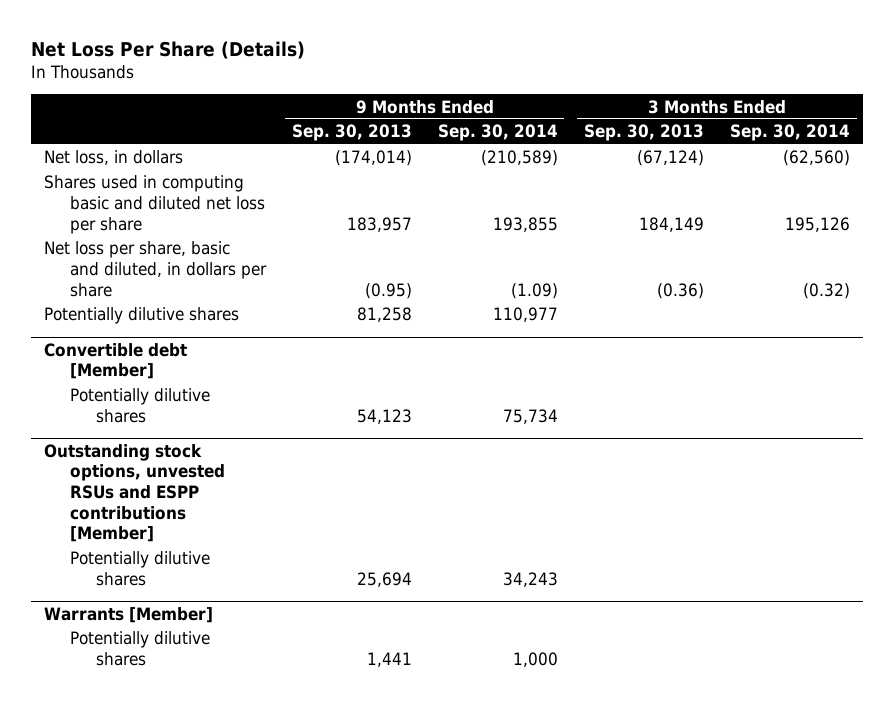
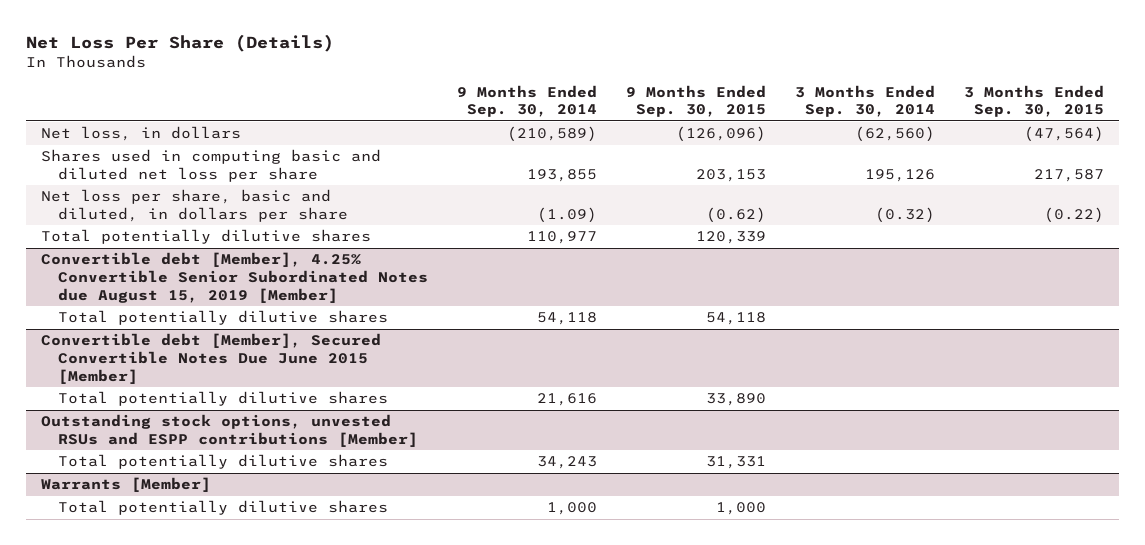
[291,124,412,142] Sep. 30, 2013 -> none
[584,124,705,142] Sep. 30, 2013 -> none
none -> [626,84,767,118] 9 Months Ended Sep. 30, 2015
none -> [964,84,1105,118] 3 Months Ended Sep. 30, 2015
[43,342,187,380] Convertible debt [Member] -> none
[43,307,239,325] Potentially dilutive shares -> [40,229,371,245] Total potentially dilutive shares
none -> [40,252,428,303] Convertible debt [Member], 4.25% Convertible Senior Subordinated Notes due August 15, 2019 [Member]
[69,388,210,423] Potentially dilutive shares -> [57,310,388,326] Total potentially dilutive shares
[502,408,558,424] 75,734 -> [536,312,597,326] 54,118
none -> [40,333,381,384] Convertible debt [Member], Secured Convertible Notes Due June 2015 [Member]
none -> [57,391,388,407] Total potentially dilutive shares
[69,551,210,586] Potentially dilutive shares -> [57,454,388,470] Total potentially dilutive shares
[69,631,210,666] Potentially dilutive shares -> [57,500,388,516] Total potentially dilutive shares

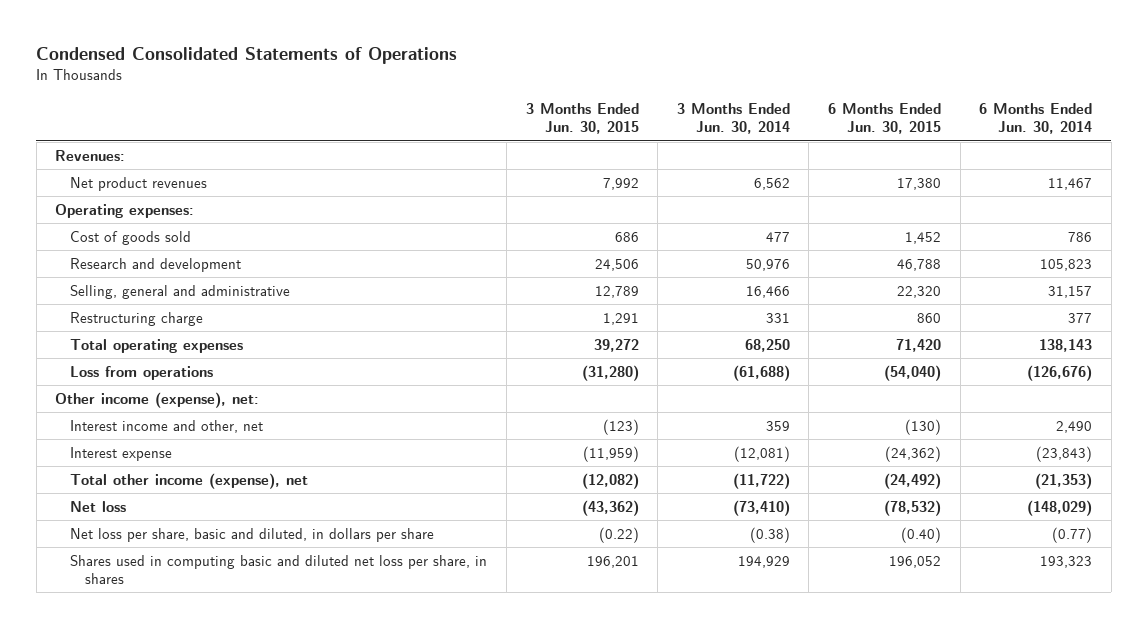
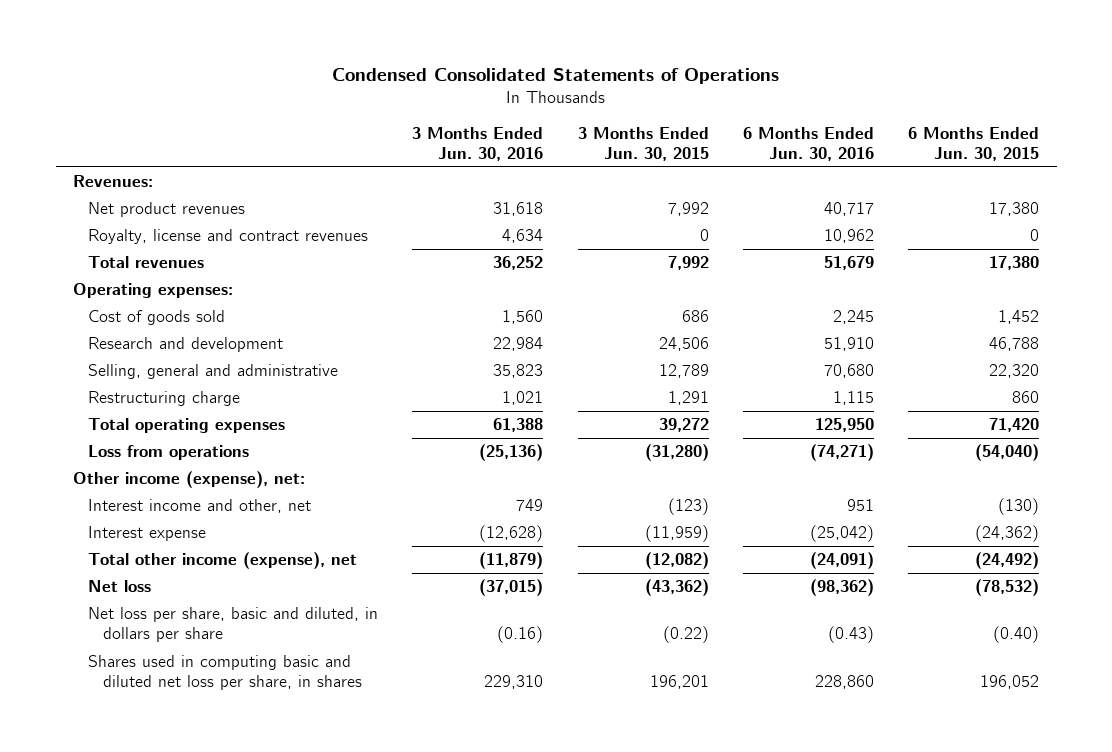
[676,103,790,135] 3 Months Ended Jun. 30, 2014 -> none
[979,103,1093,135] 6 Months Ended Jun. 30, 2014 -> none
none -> [412,126,544,161] 3 Months Ended Jun. 30, 2016
none -> [743,126,875,161] 6 Months Ended Jun. 30, 2016
none -> [88,229,369,245] Royalty, license and contract revenues
none -> [88,256,205,269] Total revenues

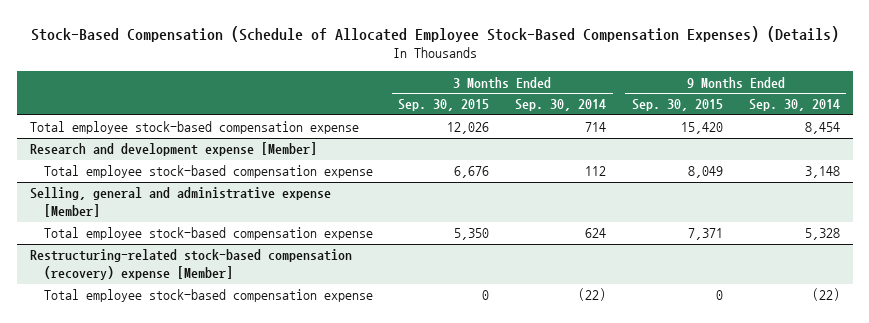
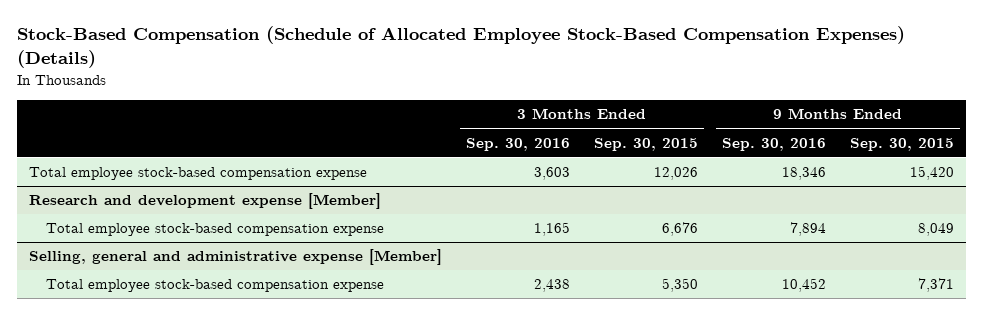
[515,99,607,112] Sep. 30, 2014 -> none
[748,99,840,112] Sep. 30, 2014 -> none
none -> [465,137,570,151] Sep. 30, 2016
none -> [722,137,827,151] Sep. 30, 2016
[29,249,352,281] Restructuring-related stock-based compensation (recovery) expense [Member] -> none
[43,289,373,303] Total employee stock-based compensation expense -> none

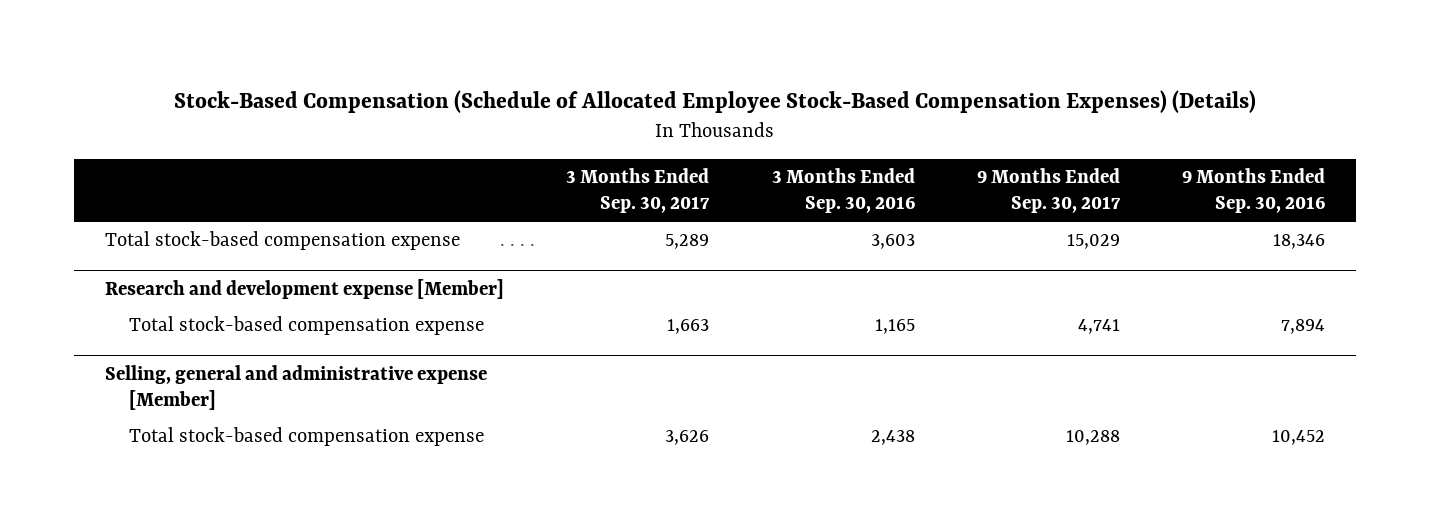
[594,137,699,151] Sep. 30, 2015 -> none
[850,137,955,151] Sep. 30, 2015 -> none
none -> [566,168,711,214] 3 Months Ended Sep. 30, 2017
none -> [976,168,1121,214] 9 Months Ended Sep. 30, 2017
[28,167,367,181] Total employee stock-based compensation expense -> [105,231,461,251] Total stock-based compensation expense
[46,223,385,237] Total employee stock-based compensation expense -> [128,316,484,336] Total stock-based compensation expense
[46,279,385,293] Total employee stock-based compensation expense -> [128,427,484,447] Total stock-based compensation expense

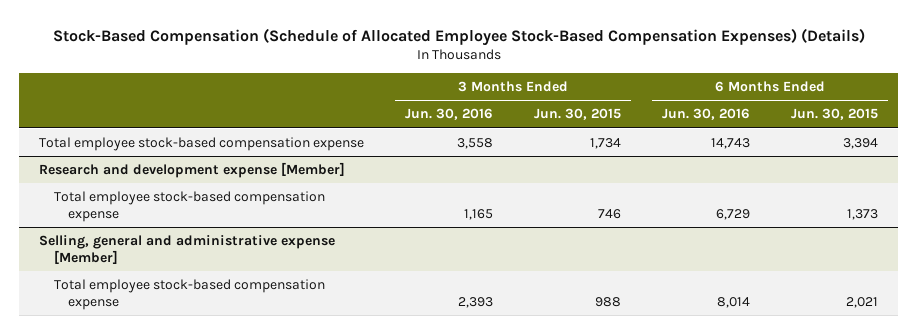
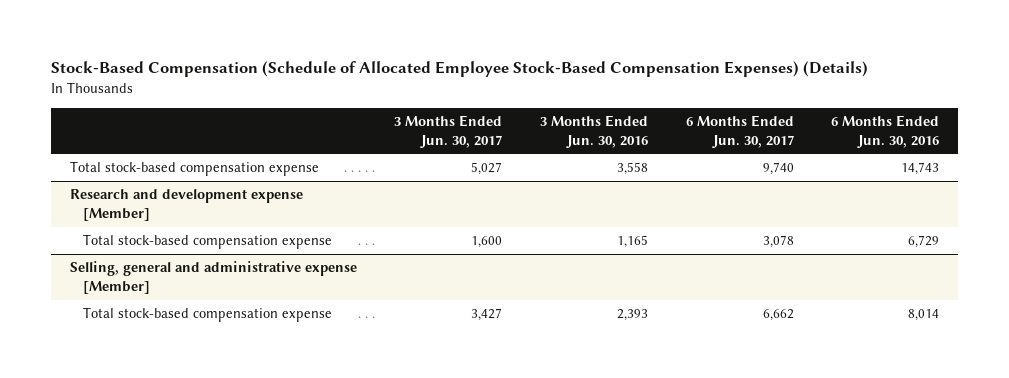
[534,108,622,121] Jun. 30, 2015 -> none
[790,108,878,121] Jun. 30, 2015 -> none
none -> [394,114,503,148] 3 Months Ended Jun. 30, 2017
none -> [685,114,794,148] 6 Months Ended Jun. 30, 2017
[39,136,365,151] Total employee stock-based compensation expense -> [69,161,319,177] Total stock-based compensation expense
[53,190,325,222] Total employee stock-based compensation expense -> [82,234,332,250] Total stock-based compensation expense
[53,278,325,310] Total employee stock-based compensation expense -> [82,307,332,323] Total stock-based compensation expense

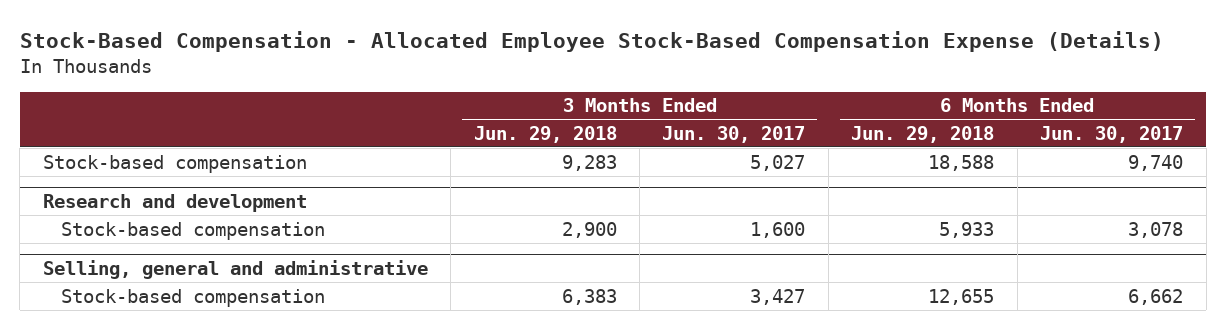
[50,61,868,78] Stock-Based Compensation (Schedule of Allocated Employee Stock-Based Compensation Expenses) (Details) -> [19,31,1164,53] Stock-Based Compensation - Allocated Employee Stock-Based Compensation Expense (Details)
[539,114,648,148] 3 Months Ended Jun. 30, 2016 -> none
[831,114,940,148] 6 Months Ended Jun. 30, 2016 -> none
none -> [473,125,617,143] Jun. 29, 2018
none -> [851,125,995,143] Jun. 29, 2018
[69,161,319,177] Total stock-based compensation expense -> [42,154,307,173] Stock-based compensation
[69,189,303,221] Research and development expense [Member] -> [42,193,307,212] Research and development
[82,234,332,250] Total stock-based compensation expense -> [60,221,325,240] Stock-based compensation
[69,261,357,294] Selling, general and administrative expense [Member] -> [42,259,428,279] Selling, general and administrative
[82,307,332,323] Total stock-based compensation expense -> [60,288,325,307] Stock-based compensation

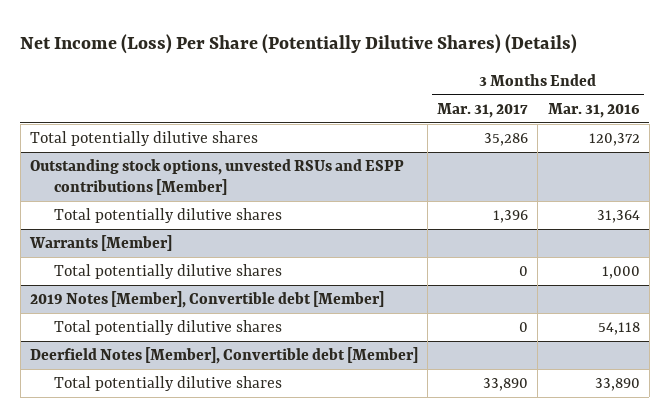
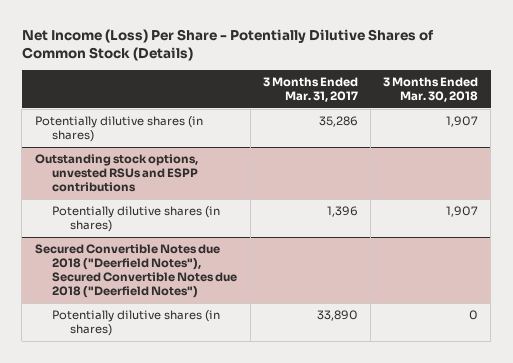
[20,33,578,54] Net Income (Loss) Per Share (Potentially Dilutive Shares) (Details) -> [21,29,434,62] Net Income (Loss) Per Share - Potentially Dilutive Shares of Common Stock (Details)
[547,102,640,118] Mar. 31, 2016 -> none
none -> [382,76,478,103] 3 Months Ended Mar. 30, 2018
[28,235,172,252] Warrants [Member] -> none
[29,291,384,309] 2019 Notes [Member], Convertible debt [Member] -> none
[54,320,283,336] Total potentially dilutive shares -> none
[29,347,418,365] Deerfield Notes [Member], Convertible debt [Member] -> none
[54,376,283,392] Total potentially dilutive shares -> none
[29,131,258,147] Total potentially dilutive shares -> [34,115,203,143] Potentially dilutive shares (in shares)
[29,159,404,196] Outstanding stock options, unvested RSUs and ESPP contributions [Member] -> [34,153,199,193] Outstanding stock options, unvested RSUs and ESPP contributions
[54,208,283,224] Total potentially dilutive shares -> [52,205,221,233] Potentially dilutive shares (in shares)
none -> [34,243,238,299] Secured Convertible Notes due 2018 ("Deerfield Notes"), Secured Convertible Notes due 2018 ("Deerfield Notes")
[54,264,283,280] Total potentially dilutive shares -> [52,309,221,337] Potentially dilutive shares (in shares)
[519,266,529,277] 0 -> [316,309,358,321] 33,890

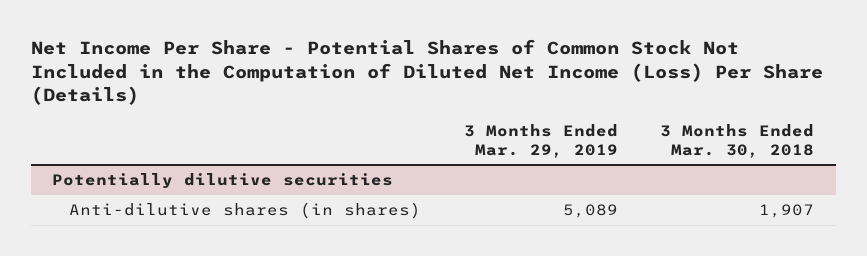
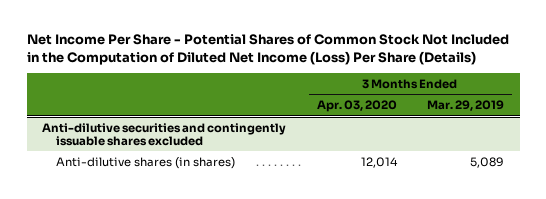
[660,124,815,158] 3 Months Ended Mar. 30, 2018 -> none
none -> [316,100,397,113] Apr. 03, 2020
[52,173,394,190] Potentially dilutive securities -> [42,122,287,147] Anti-dilutive securities and contingently issuable shares excluded

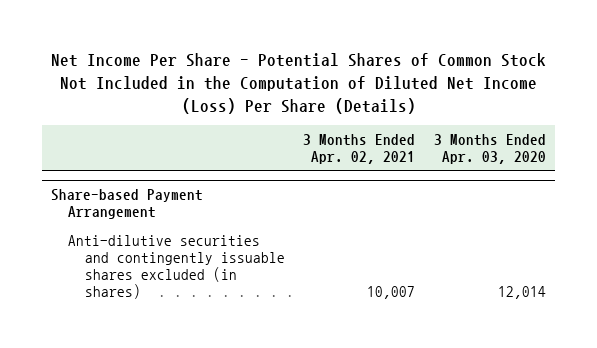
[427,100,505,112] Mar. 29, 2019 -> none
none -> [303,134,416,165] 3 Months Ended Apr. 02, 2021
[42,122,287,147] Anti-dilutive securities and contingently issuable shares excluded -> [51,189,204,220] Share-based Payment Arrangement
[56,156,236,169] Anti-dilutive shares (in shares) -> [68,234,286,300] Anti-dilutive securities and contingently issuable shares excluded (in shares)

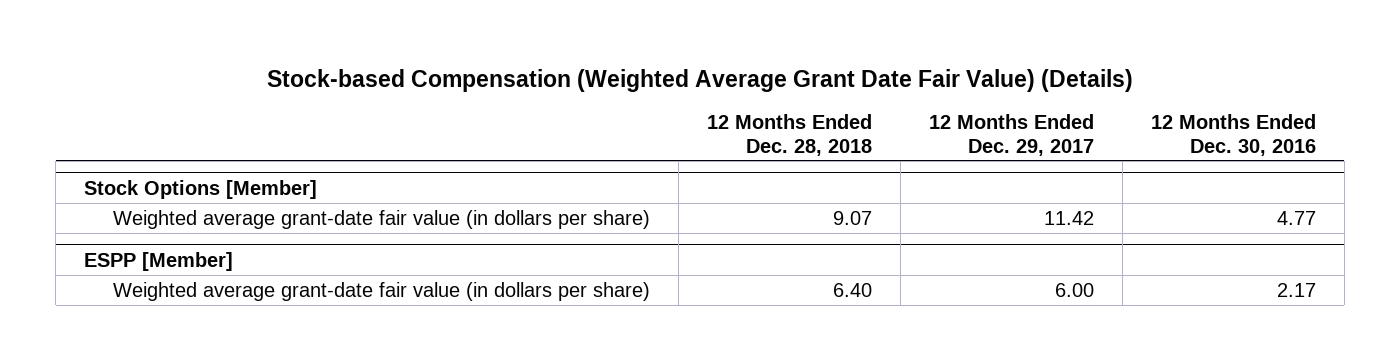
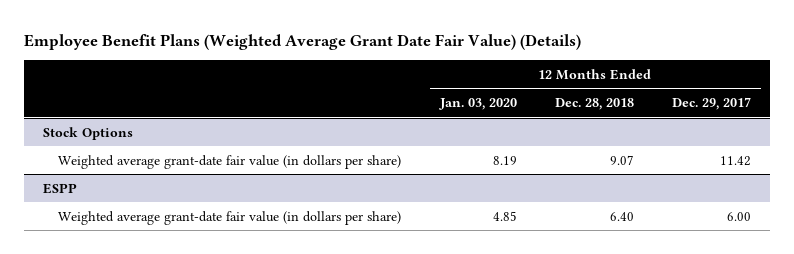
[267,68,1134,92] Stock-based Compensation (Weighted Average Grant Date Fair Value) (Details) -> [23,33,581,50] Employee Benefit Plans (Weighted Average Grant Date Fair Value) (Details)
[1150,113,1316,156] 12 Months Ended Dec. 30, 2016 -> none
none -> [438,98,517,111] Jan. 03, 2020
[84,179,318,199] Stock Options [Member] -> [42,126,133,140] Stock Options
[84,251,234,271] ESPP [Member] -> [42,182,77,194] ESPP

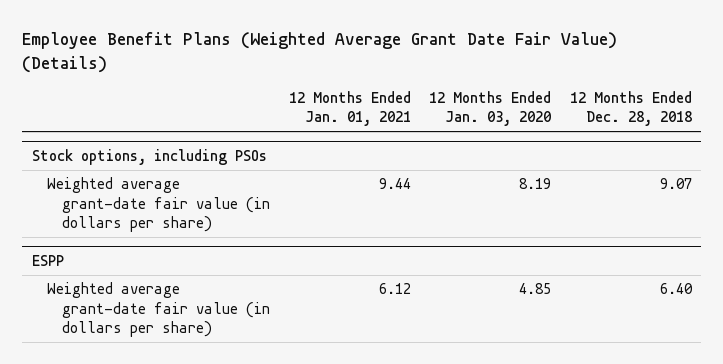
[672,97,752,111] Dec. 29, 2017 -> none
none -> [288,90,411,127] 12 Months Ended Jan. 01, 2021
[42,126,133,140] Stock Options -> [31,149,267,166] Stock options, including PSOs

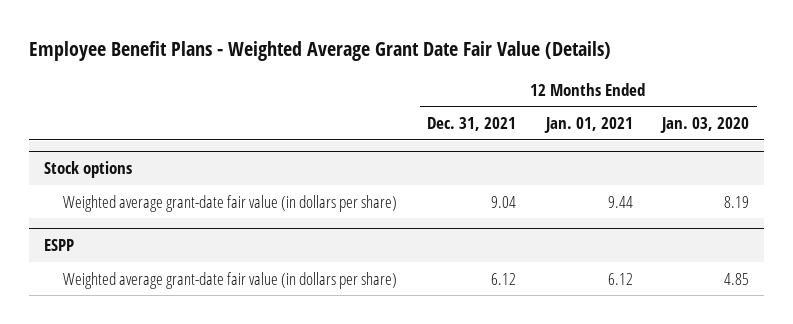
[22,32,618,73] Employee Benefit Plans (Weighted Average Grant Date Fair Value) (Details) -> [29,40,612,61] Employee Benefit Plans - Weighted Average Grant Date Fair Value (Details)
[569,90,692,127] 12 Months Ended Dec. 28, 2018 -> none
none -> [427,117,517,132] Dec. 31, 2021
[31,149,267,166] Stock options, including PSOs -> [44,161,133,179] Stock options

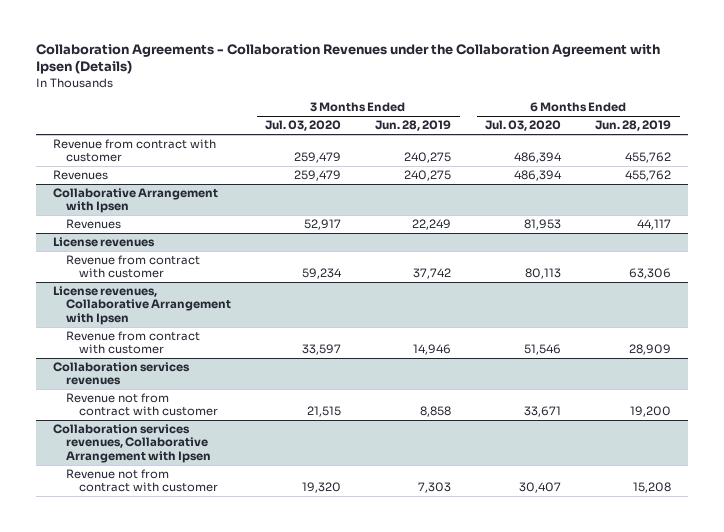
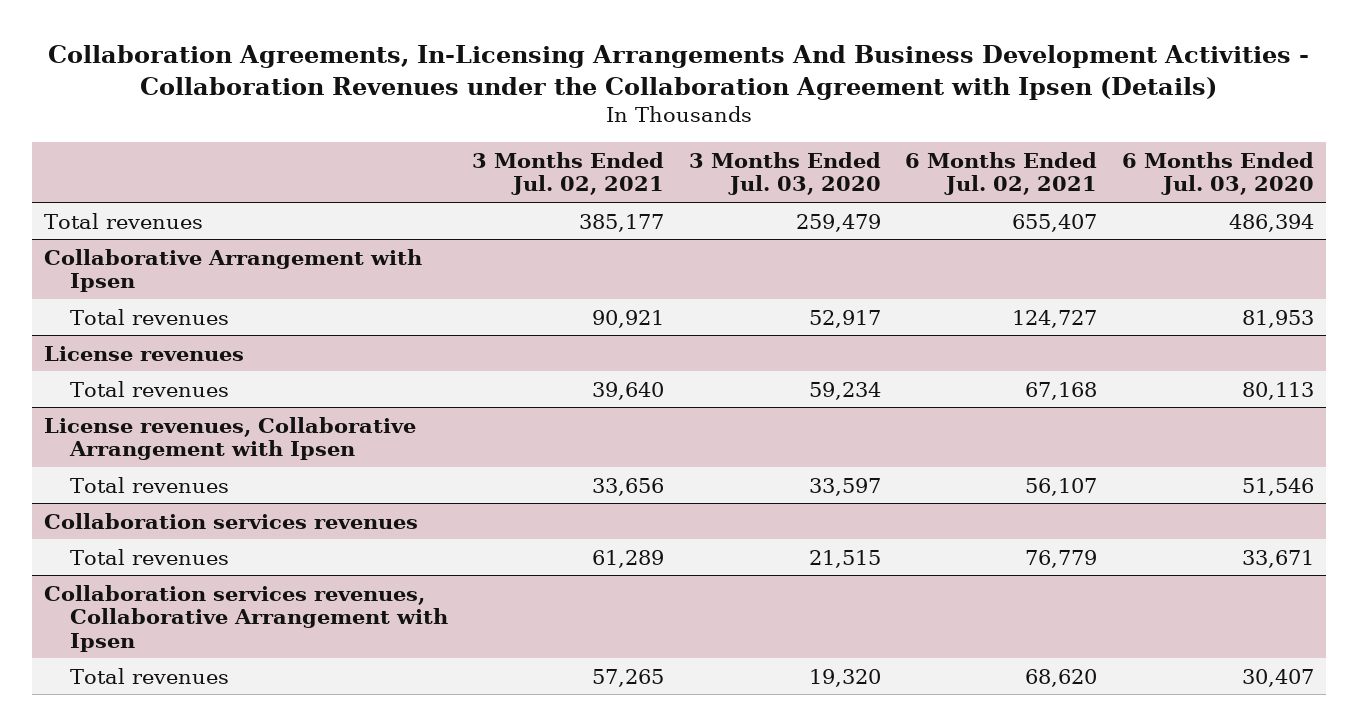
[36,43,661,75] Collaboration Agreements - Collaboration Revenues under the Collaboration Agreement with Ipsen (Details) -> [48,45,1310,100] Collaboration Agreements, In-Licensing Arrangements And Business Development Activities - Collaboration Revenues under the Collaboration Agreement with Ipsen (Details)
[375,120,452,132] Jun. 28, 2019 -> none
[595,120,672,132] Jun. 28, 2019 -> none
none -> [472,151,665,196] 3 Months Ended Jul. 02, 2021
none -> [905,151,1098,196] 6 Months Ended Jul. 02, 2021
[53,170,109,181] Revenues -> none
[53,139,217,163] Revenue from contract with customer -> [43,212,203,229] Total revenues
[66,219,122,230] Revenues -> [69,308,229,325] Total revenues
[66,255,201,279] Revenue from contract with customer -> [69,380,229,397] Total revenues
[66,331,201,355] Revenue from contract with customer -> [69,476,229,493] Total revenues
[66,393,218,417] Revenue not from contract with customer -> [69,548,229,565] Total revenues
[66,469,218,493] Revenue not from contract with customer -> [69,667,229,684] Total revenues

